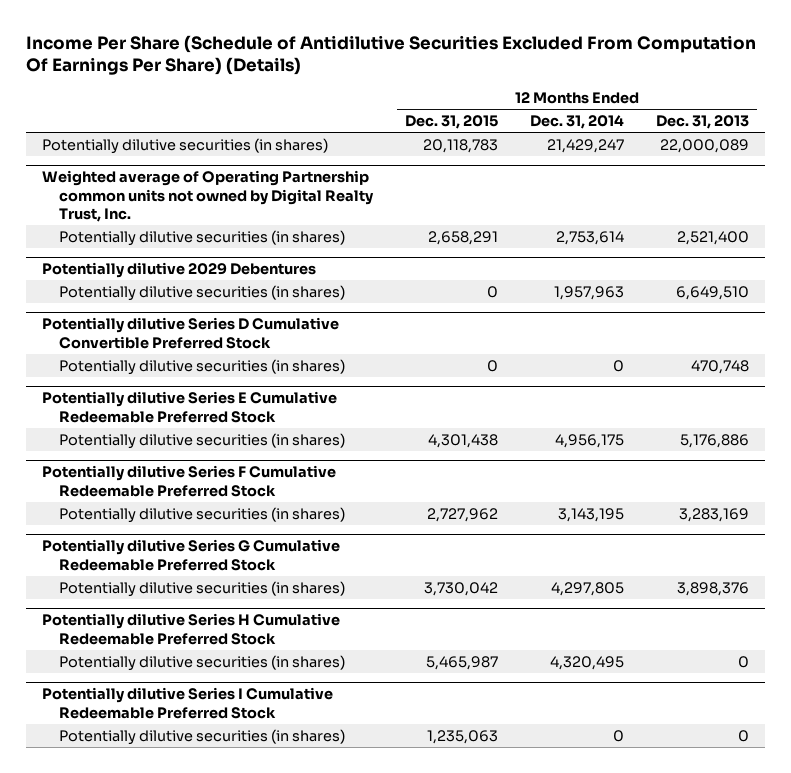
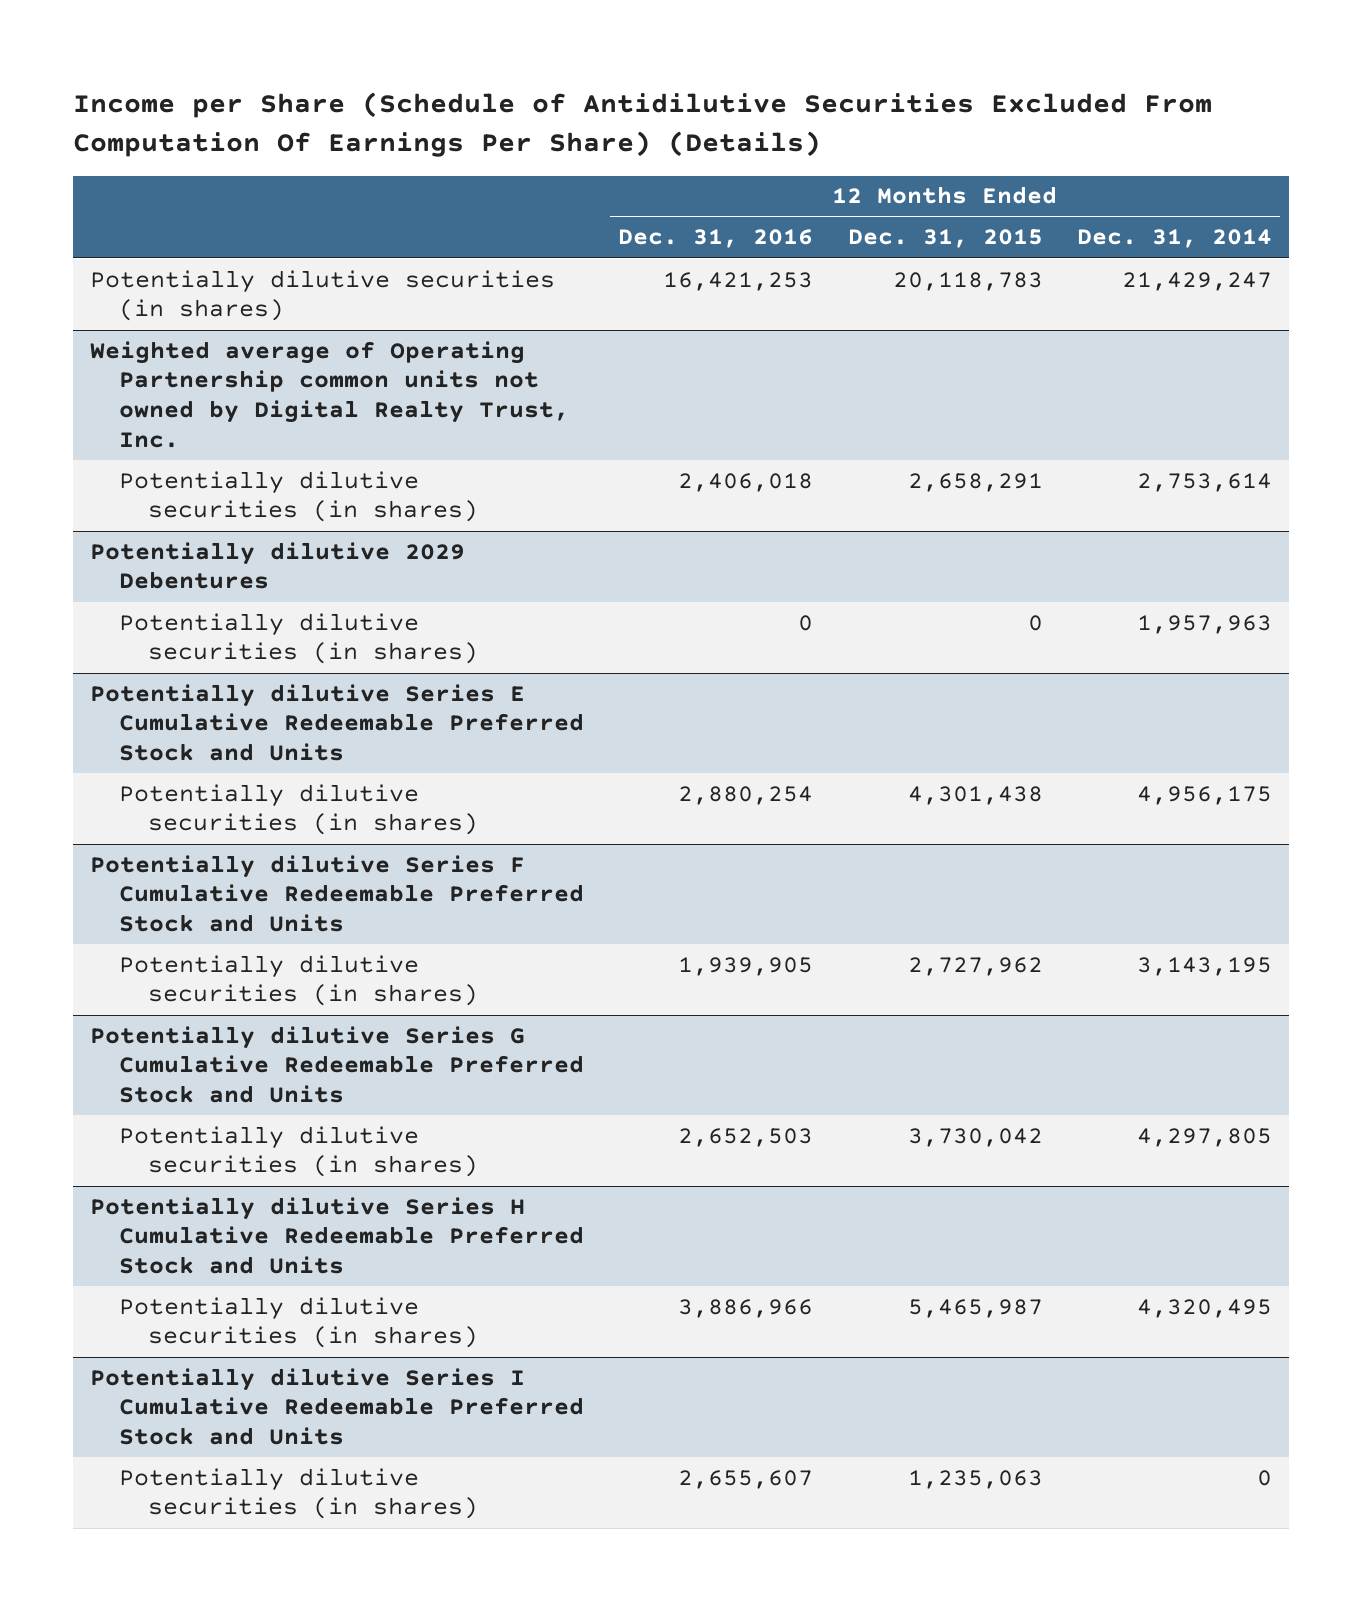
[26,34,757,76] Income Per Share (Schedule of Antidilutive Securities Excluded From Computation Of Earnings Per Share) (Details) -> [72,91,1212,157] Income per Share (Schedule of Antidilutive Securities Excluded From Computation Of Earnings Per Share) (Details)
[656,115,750,130] Dec. 31, 2013 -> none
none -> [618,229,814,249] Dec. 31, 2016
[42,317,340,349] Potentially dilutive Series D Cumulative Convertible Preferred Stock -> none
[59,358,346,375] Potentially dilutive securities (in shares) -> none
[42,391,338,423] Potentially dilutive Series E Cumulative Redeemable Preferred Stock -> [90,683,585,762] Potentially dilutive Series E Cumulative Redeemable Preferred Stock and Units
[42,465,337,497] Potentially dilutive Series F Cumulative Redeemable Preferred Stock -> [90,854,585,933] Potentially dilutive Series F Cumulative Redeemable Preferred Stock and Units
[42,539,341,571] Potentially dilutive Series G Cumulative Redeemable Preferred Stock -> [90,1025,585,1104] Potentially dilutive Series G Cumulative Redeemable Preferred Stock and Units
[42,613,341,645] Potentially dilutive Series H Cumulative Redeemable Preferred Stock -> [90,1196,585,1275] Potentially dilutive Series H Cumulative Redeemable Preferred Stock and Units
[42,687,334,719] Potentially dilutive Series I Cumulative Redeemable Preferred Stock -> [90,1367,585,1446] Potentially dilutive Series I Cumulative Redeemable Preferred Stock and Units

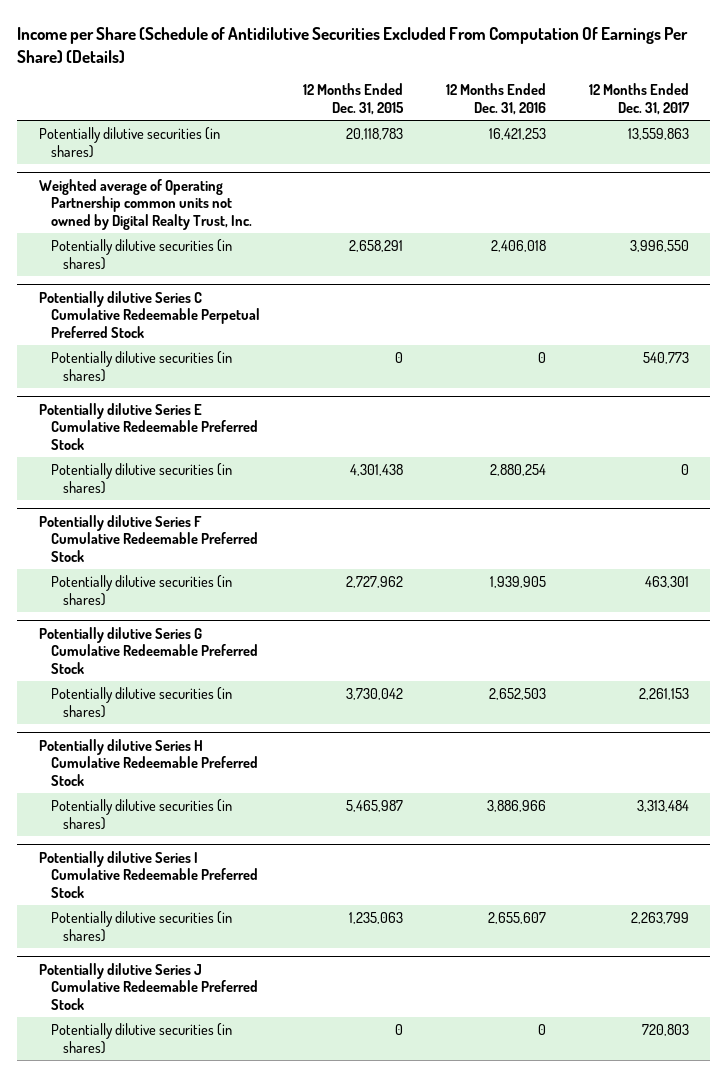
[1076,229,1272,249] Dec. 31, 2014 -> none
none -> [588,83,690,115] 12 Months Ended Dec. 31, 2017
[90,541,466,590] Potentially dilutive 2029 Debentures -> [38,290,260,339] Potentially dilutive Series C Cumulative Redeemable Perpetual Preferred Stock
[90,683,585,762] Potentially dilutive Series E Cumulative Redeemable Preferred Stock and Units -> [38,402,258,451] Potentially dilutive Series E Cumulative Redeemable Preferred Stock
[90,854,585,933] Potentially dilutive Series F Cumulative Redeemable Preferred Stock and Units -> [38,514,258,563] Potentially dilutive Series F Cumulative Redeemable Preferred Stock
[90,1025,585,1104] Potentially dilutive Series G Cumulative Redeemable Preferred Stock and Units -> [38,626,258,675] Potentially dilutive Series G Cumulative Redeemable Preferred Stock
[90,1196,585,1275] Potentially dilutive Series H Cumulative Redeemable Preferred Stock and Units -> [38,738,258,787] Potentially dilutive Series H Cumulative Redeemable Preferred Stock
[90,1367,585,1446] Potentially dilutive Series I Cumulative Redeemable Preferred Stock and Units -> [38,850,258,899] Potentially dilutive Series I Cumulative Redeemable Preferred Stock
none -> [38,962,258,1011] Potentially dilutive Series J Cumulative Redeemable Preferred Stock
none -> [50,1022,232,1054] Potentially dilutive securities (in shares)

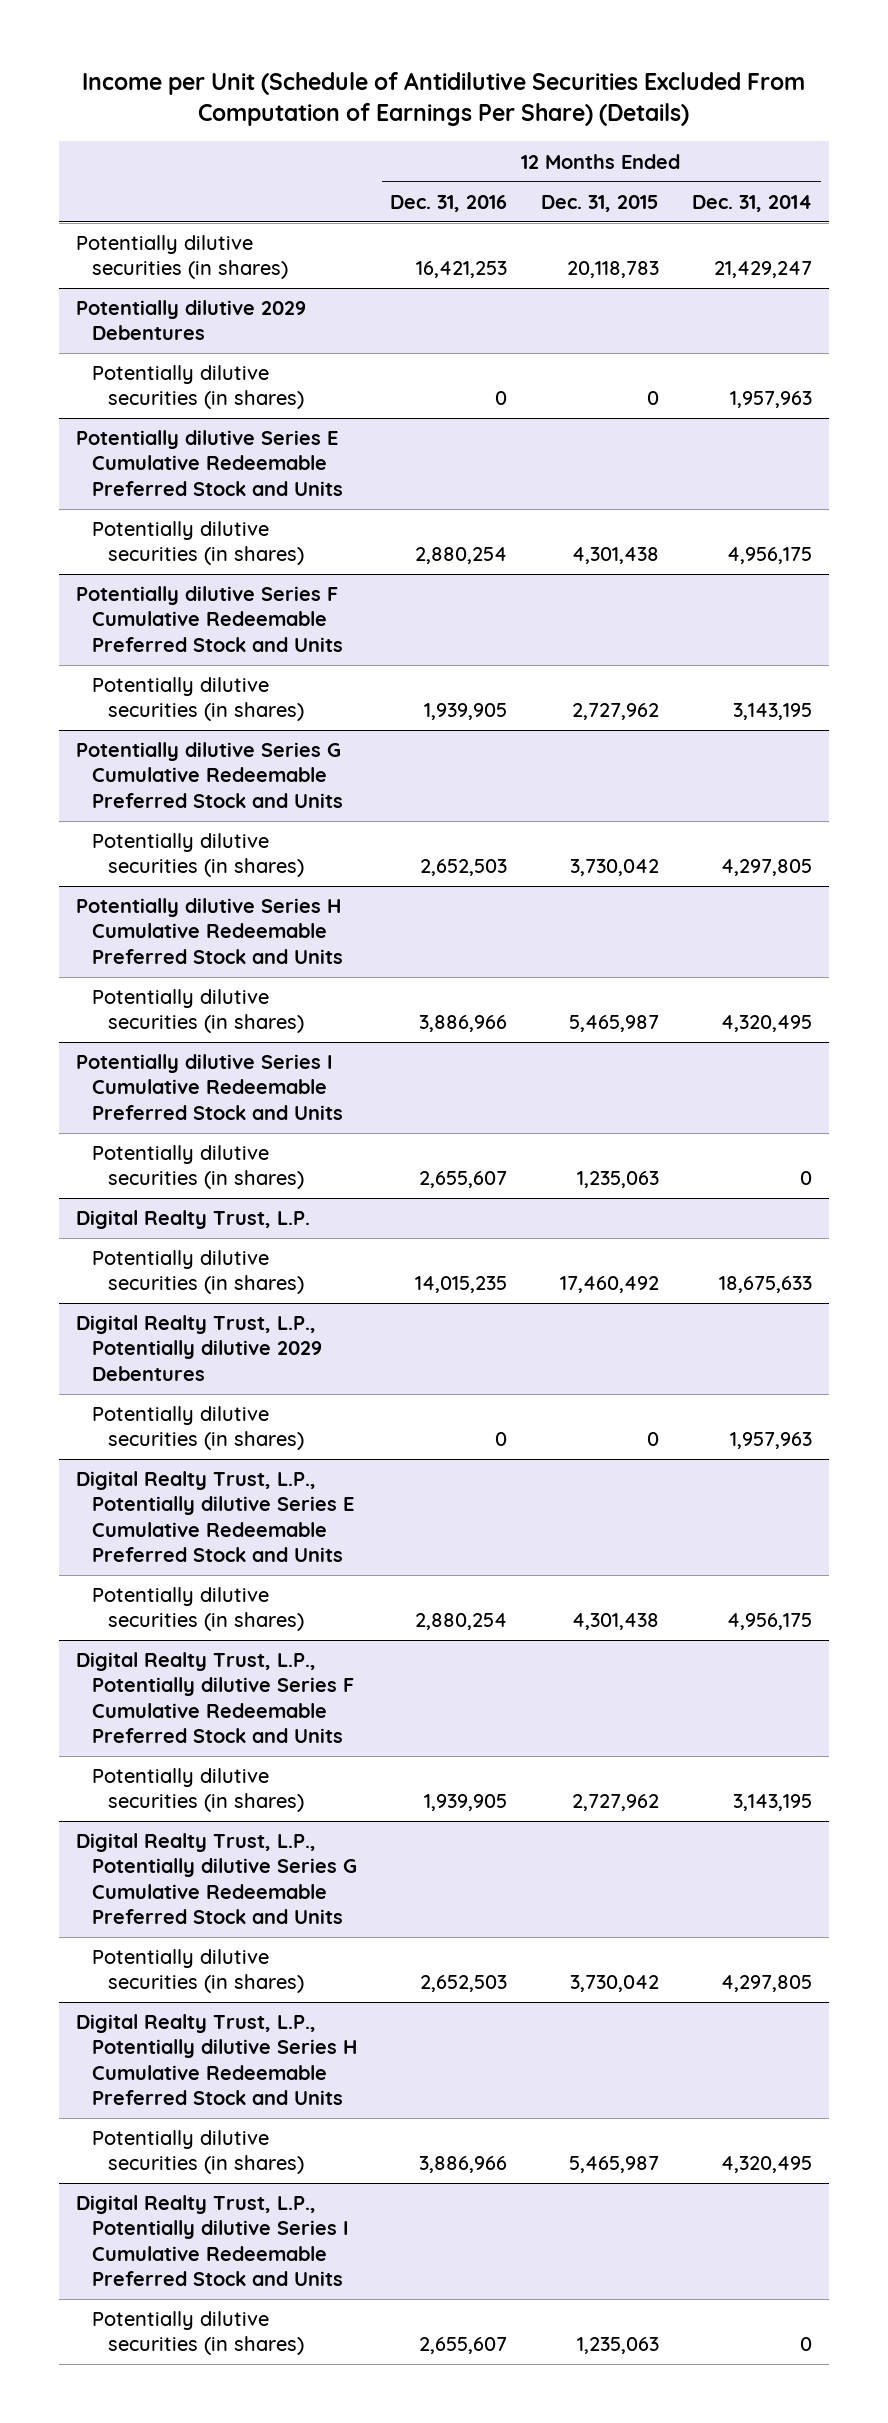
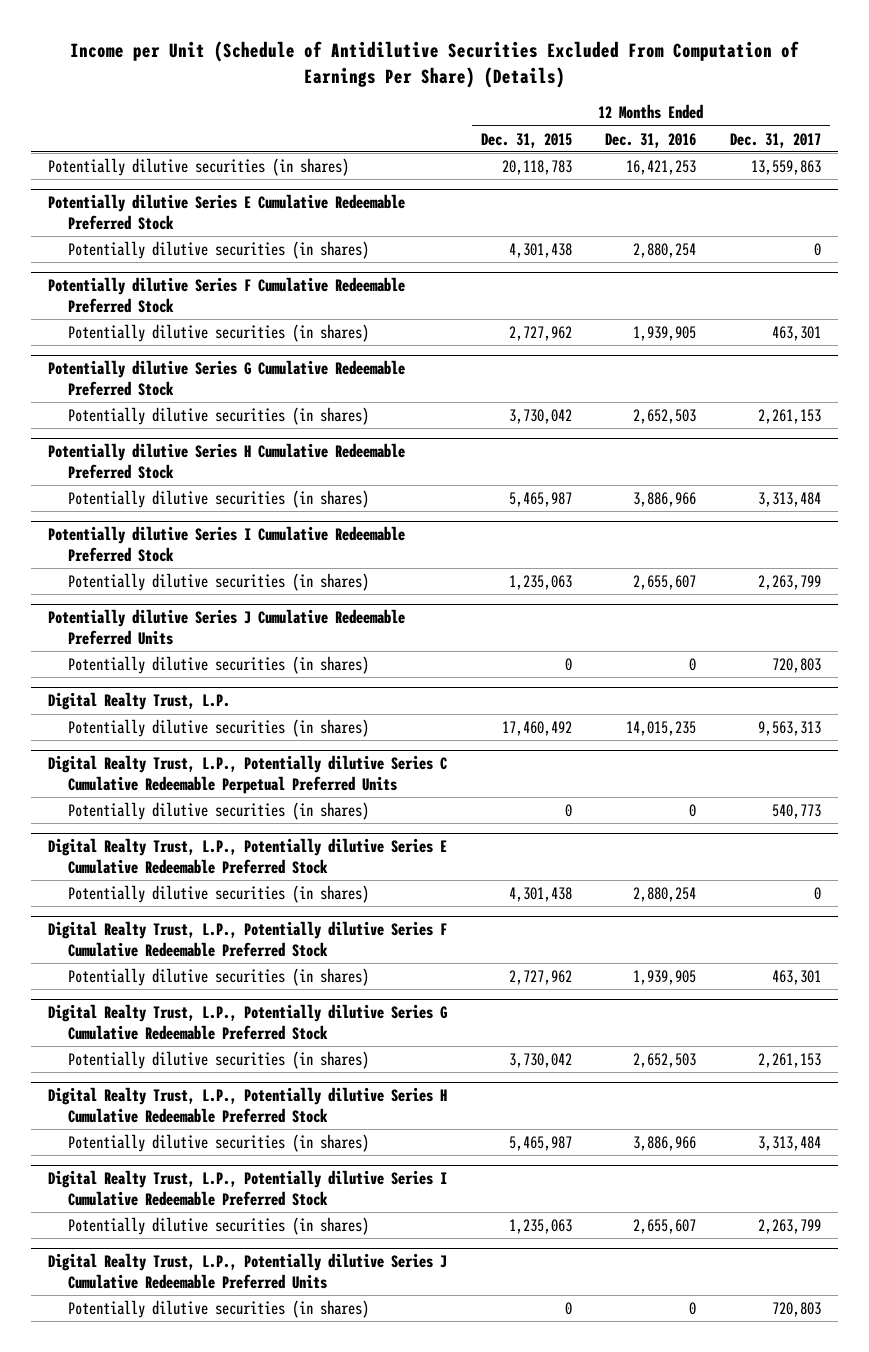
[692,195,813,213] Dec. 31, 2014 -> none
none -> [730,132,822,148] Dec. 31, 2017
[75,300,306,341] Potentially dilutive 2029 Debentures -> none
[91,365,304,410] Potentially dilutive securities (in shares) -> none
[75,430,343,496] Potentially dilutive Series E Cumulative Redeemable Preferred Stock and Units -> [47,194,405,231] Potentially dilutive Series E Cumulative Redeemable Preferred Stock
[75,586,343,652] Potentially dilutive Series F Cumulative Redeemable Preferred Stock and Units -> [47,277,405,314] Potentially dilutive Series F Cumulative Redeemable Preferred Stock
[75,742,343,808] Potentially dilutive Series G Cumulative Redeemable Preferred Stock and Units -> [47,360,405,397] Potentially dilutive Series G Cumulative Redeemable Preferred Stock
[75,898,343,964] Potentially dilutive Series H Cumulative Redeemable Preferred Stock and Units -> [47,443,405,480] Potentially dilutive Series H Cumulative Redeemable Preferred Stock
[75,1054,343,1120] Potentially dilutive Series I Cumulative Redeemable Preferred Stock and Units -> [47,526,405,563] Potentially dilutive Series I Cumulative Redeemable Preferred Stock
none -> [47,609,405,646] Potentially dilutive Series J Cumulative Redeemable Preferred Units
none -> [67,655,369,674] Potentially dilutive securities (in shares)
[75,1315,322,1381] Digital Realty Trust, L.P., Potentially dilutive 2029 Debentures -> none
none -> [47,755,447,795] Digital Realty Trust, L.P., Potentially dilutive Series C Cumulative Redeemable Perpetual Preferred Units
[75,1471,354,1562] Digital Realty Trust, L.P., Potentially dilutive Series E Cumulative Redeemable Preferred Stock and Units -> [47,838,447,875] Digital Realty Trust, L.P., Potentially dilutive Series E Cumulative Redeemable Preferred Stock
[75,1652,354,1743] Digital Realty Trust, L.P., Potentially dilutive Series F Cumulative Redeemable Preferred Stock and Units -> [47,921,447,958] Digital Realty Trust, L.P., Potentially dilutive Series F Cumulative Redeemable Preferred Stock
[75,1833,357,1924] Digital Realty Trust, L.P., Potentially dilutive Series G Cumulative Redeemable Preferred Stock and Units -> [47,1004,447,1041] Digital Realty Trust, L.P., Potentially dilutive Series G Cumulative Redeemable Preferred Stock
[75,2014,357,2105] Digital Realty Trust, L.P., Potentially dilutive Series H Cumulative Redeemable Preferred Stock and Units -> [47,1087,447,1124] Digital Realty Trust, L.P., Potentially dilutive Series H Cumulative Redeemable Preferred Stock
[75,2195,349,2286] Digital Realty Trust, L.P., Potentially dilutive Series I Cumulative Redeemable Preferred Stock and Units -> [47,1170,447,1207] Digital Realty Trust, L.P., Potentially dilutive Series I Cumulative Redeemable Preferred Stock
none -> [47,1253,447,1290] Digital Realty Trust, L.P., Potentially dilutive Series J Cumulative Redeemable Preferred Units
none -> [67,1299,369,1318] Potentially dilutive securities (in shares)

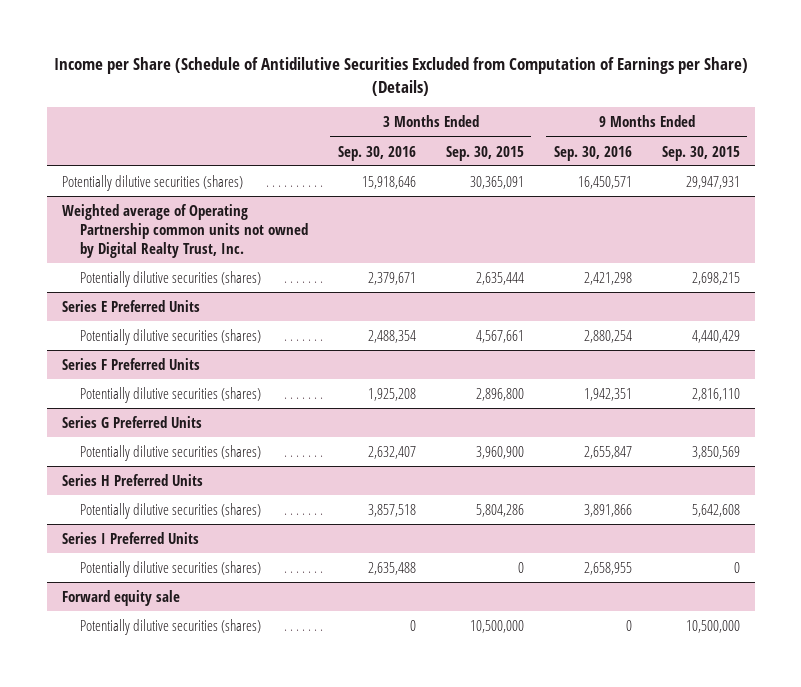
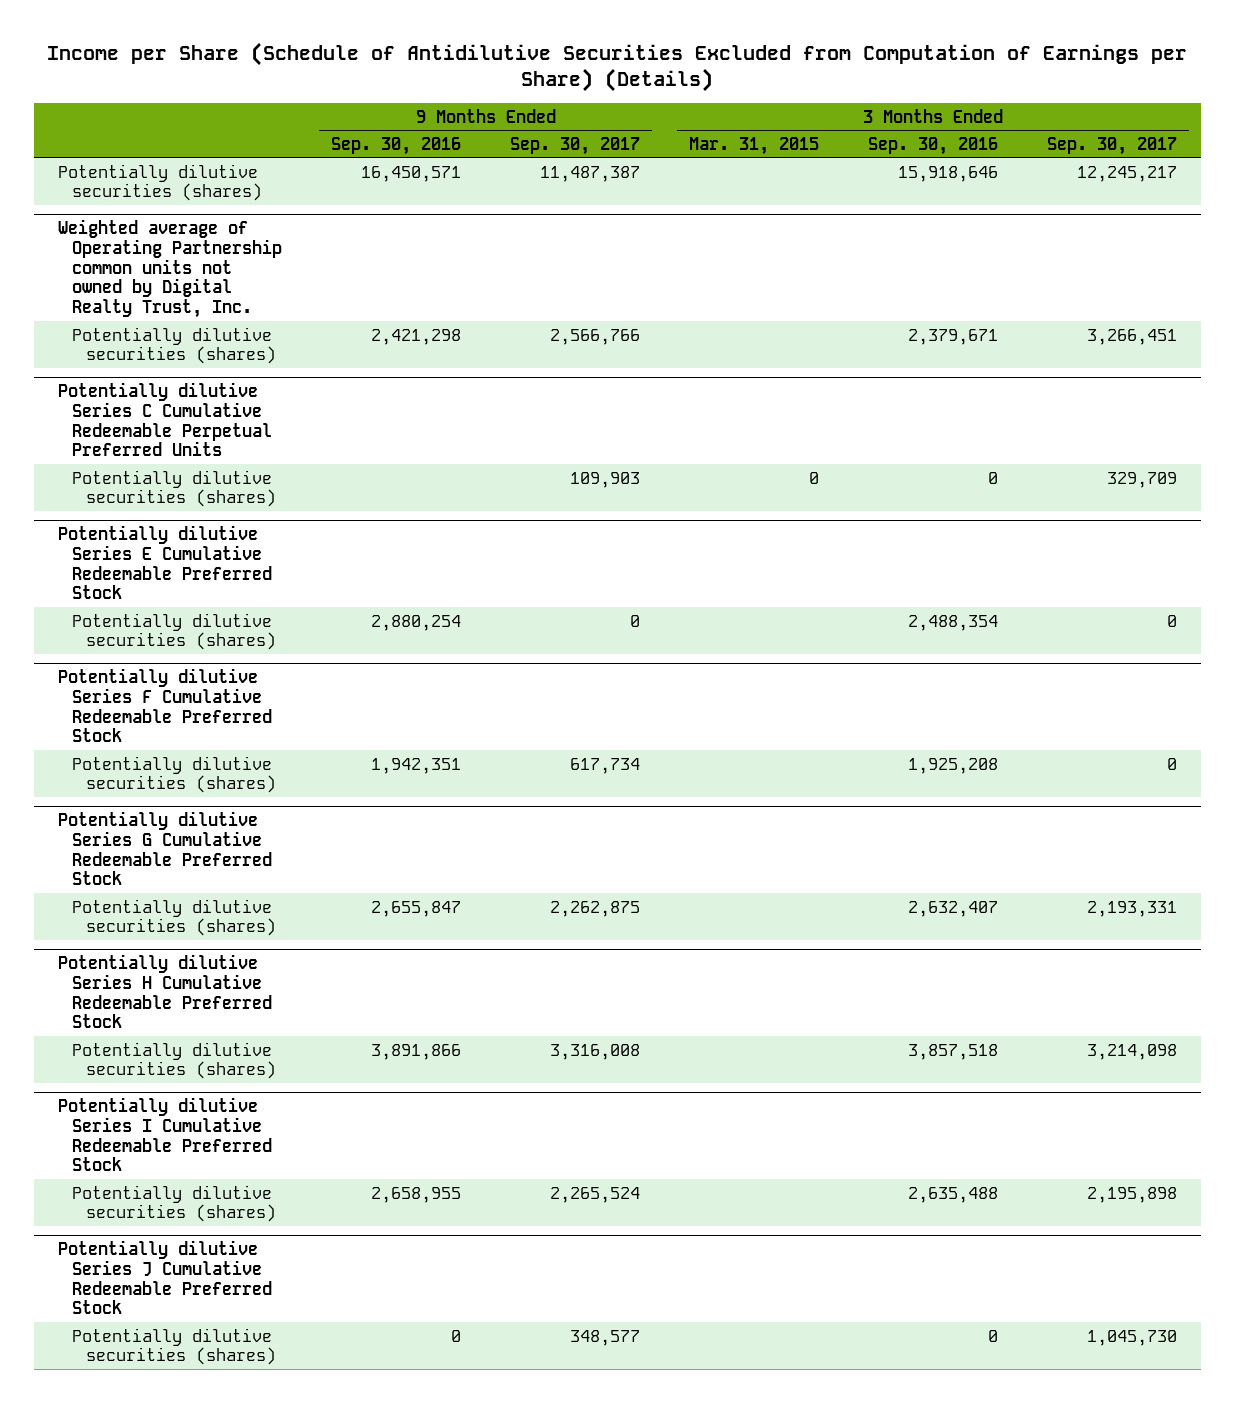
[445,145,524,161] Sep. 30, 2015 -> none
[661,145,740,161] Sep. 30, 2015 -> none
none -> [510,136,641,155] Sep. 30, 2017
none -> [688,136,819,155] Mar. 31, 2015
none -> [1046,136,1177,155] Sep. 30, 2017
none -> [58,382,273,457] Potentially dilutive Series C Cumulative Redeemable Perpetual Preferred Units
none -> [72,469,277,508] Potentially dilutive securities (shares)
[61,299,200,312] Series E Preferred Units -> [58,525,273,600] Potentially dilutive Series E Cumulative Redeemable Preferred Stock
[61,357,200,370] Series F Preferred Units -> [58,668,273,743] Potentially dilutive Series F Cumulative Redeemable Preferred Stock
[61,415,202,428] Series G Preferred Units -> [58,811,273,886] Potentially dilutive Series G Cumulative Redeemable Preferred Stock
[61,473,203,486] Series H Preferred Units -> [58,954,273,1029] Potentially dilutive Series H Cumulative Redeemable Preferred Stock
[61,531,199,544] Series I Preferred Units -> [58,1097,273,1172] Potentially dilutive Series I Cumulative Redeemable Preferred Stock
[61,589,180,606] Forward equity sale -> [58,1240,273,1315] Potentially dilutive Series J Cumulative Redeemable Preferred Stock

